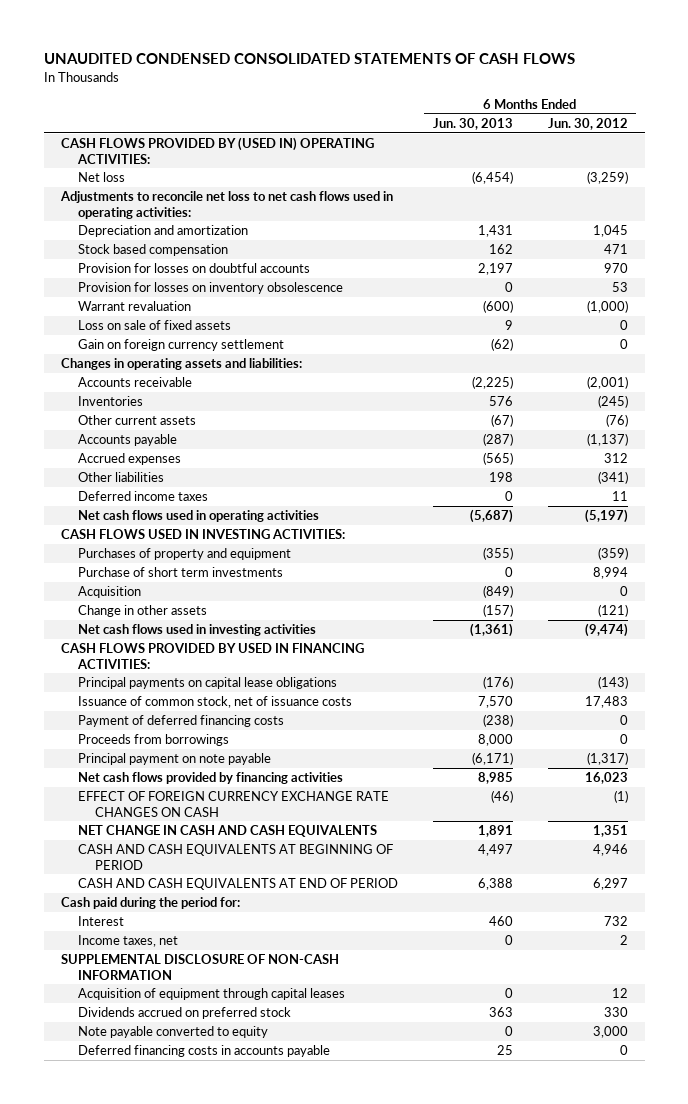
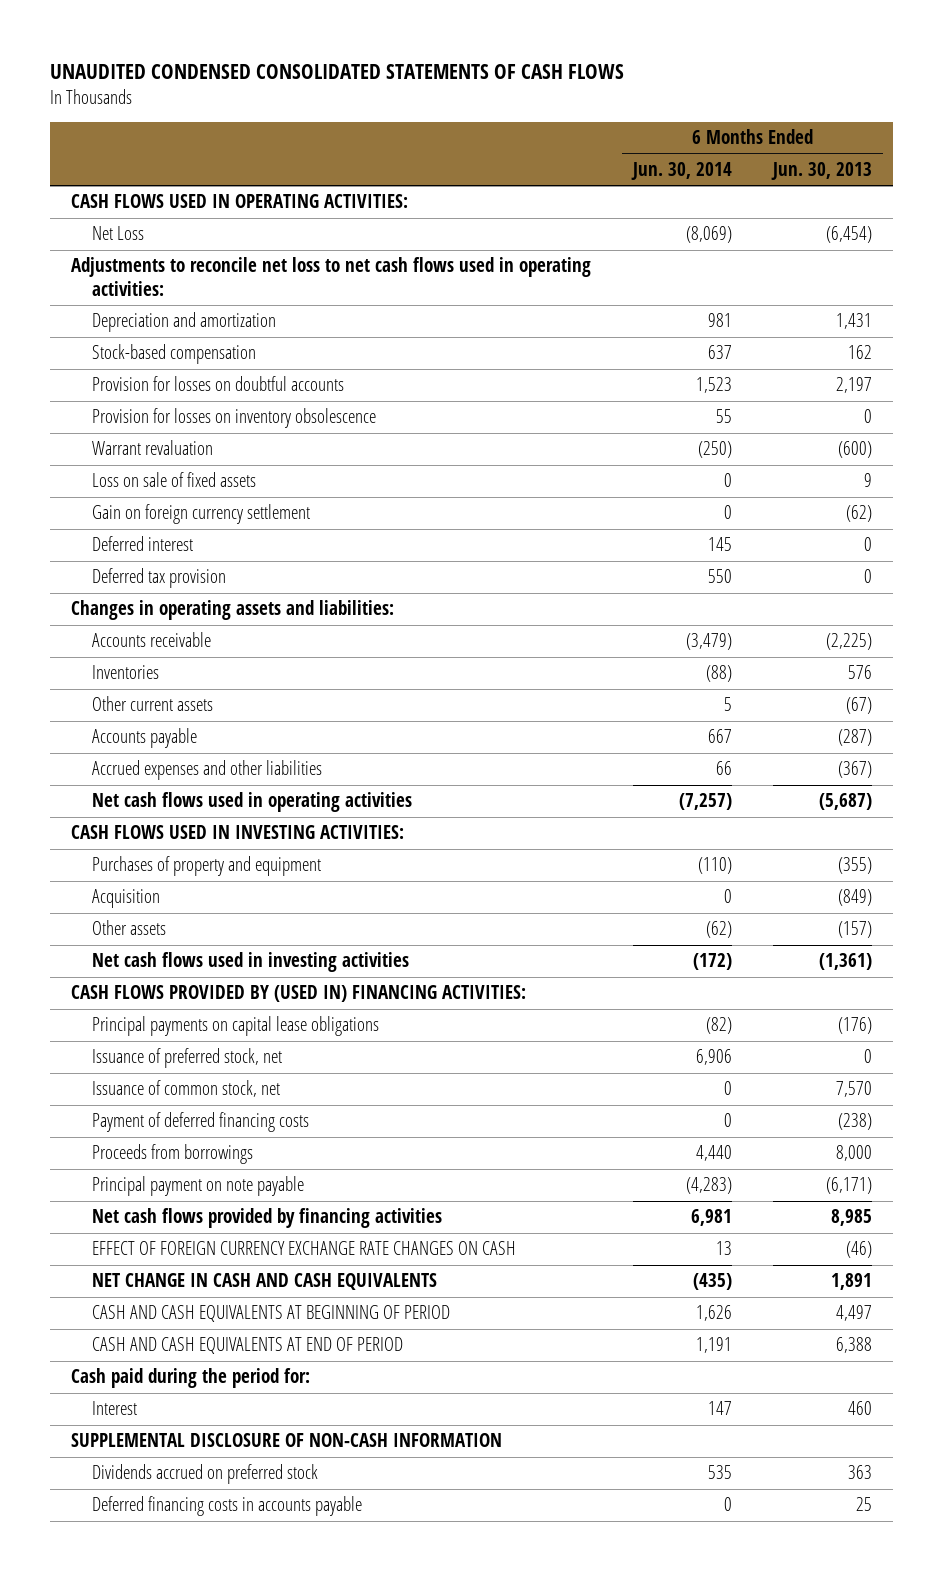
[547,118,628,131] Jun. 30, 2012 -> none
none -> [630,162,732,181] Jun. 30, 2014
[60,137,374,164] CASH FLOWS PROVIDED BY (USED IN) OPERATING ACTIVITIES: -> [70,194,408,209] CASH FLOWS USED IN OPERATING ACTIVITIES:
[78,172,126,183] Net loss -> [92,226,145,241] Net Loss
[78,244,229,257] Stock based compensation -> [92,344,257,365] Stock-based compensation
none -> [92,536,194,552] Deferred interest
none -> [92,568,227,589] Deferred tax provision
[78,453,182,466] Accrued expenses -> none
[78,472,165,483] Other liabilities -> none
[78,491,209,502] Deferred income taxes -> none
none -> [92,760,323,781] Accrued expenses and other liabilities
[78,567,284,578] Purchase of short term investments -> none
[78,605,208,618] Change in other assets -> [92,920,167,936] Other assets
[60,643,364,669] CASH FLOWS PROVIDED BY USED IN FINANCING ACTIVITIES: -> [70,985,526,1003] CASH FLOWS PROVIDED BY (USED IN) FINANCING ACTIVITIES:
none -> [92,1048,283,1069] Issuance of preferred stock, net
[78,696,353,709] Issuance of common stock, net of issuance costs -> [92,1080,281,1098] Issuance of common stock, net
[78,935,179,948] Income taxes, net -> none
[78,988,346,1001] Acquisition of equipment through capital leases -> none
[78,1026,269,1039] Note payable converted to equity -> none

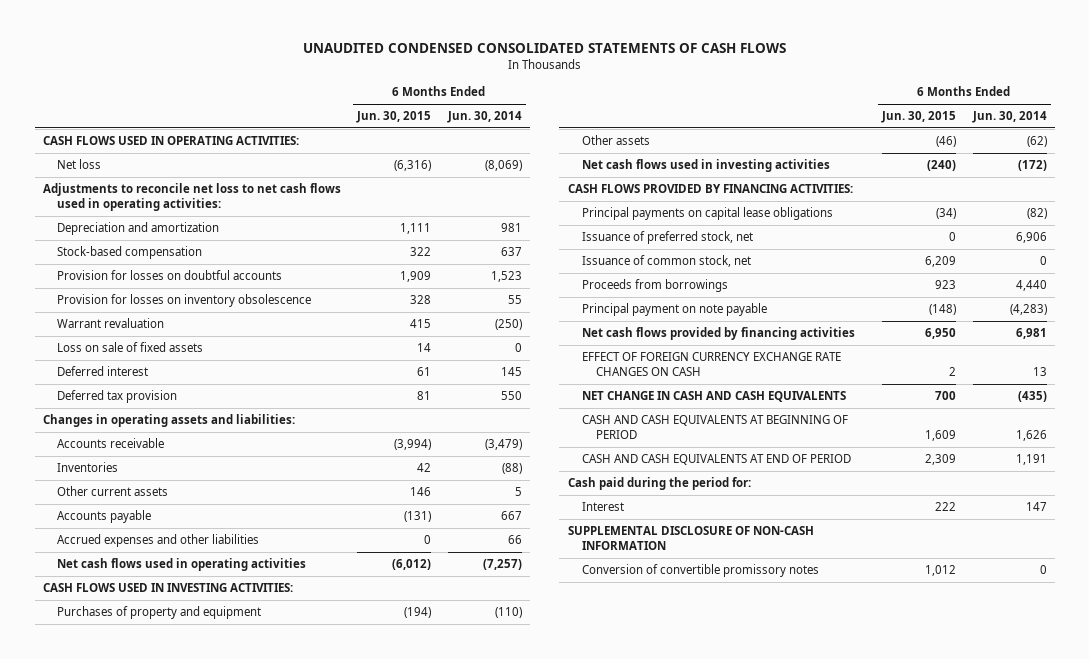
[771,162,873,181] Jun. 30, 2013 -> none
none -> [356,111,432,124] Jun. 30, 2015
[92,226,145,241] Net Loss -> [56,159,101,170] Net loss
[92,504,311,525] Gain on foreign currency settlement -> none
[92,889,161,909] Acquisition -> none
[70,985,526,1003] CASH FLOWS PROVIDED BY (USED IN) FINANCING ACTIVITIES: -> [567,184,853,194] CASH FLOWS PROVIDED BY FINANCING ACTIVITIES:
[92,1112,310,1133] Payment of deferred financing costs -> none
[92,1464,319,1485] Dividends accrued on preferred stock -> none
[92,1496,363,1517] Deferred financing costs in accounts payable -> none
none -> [581,564,819,578] Conversion of convertible promissory notes

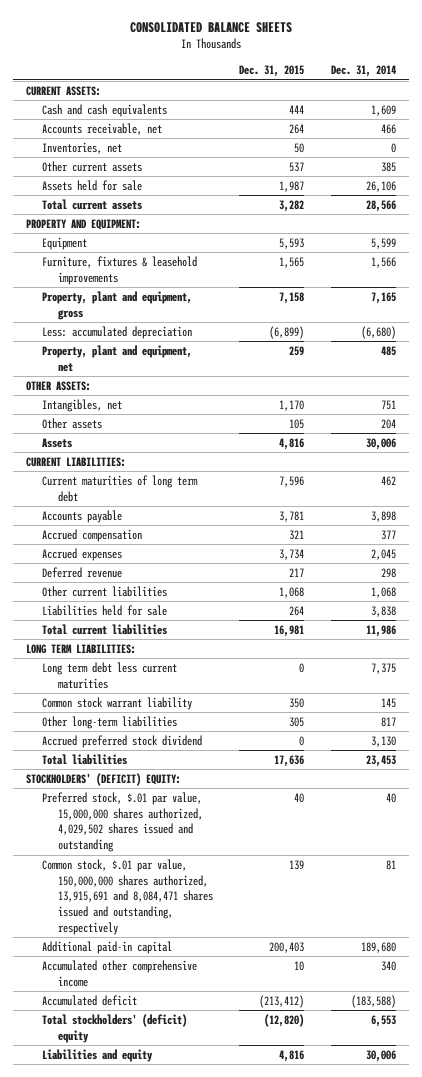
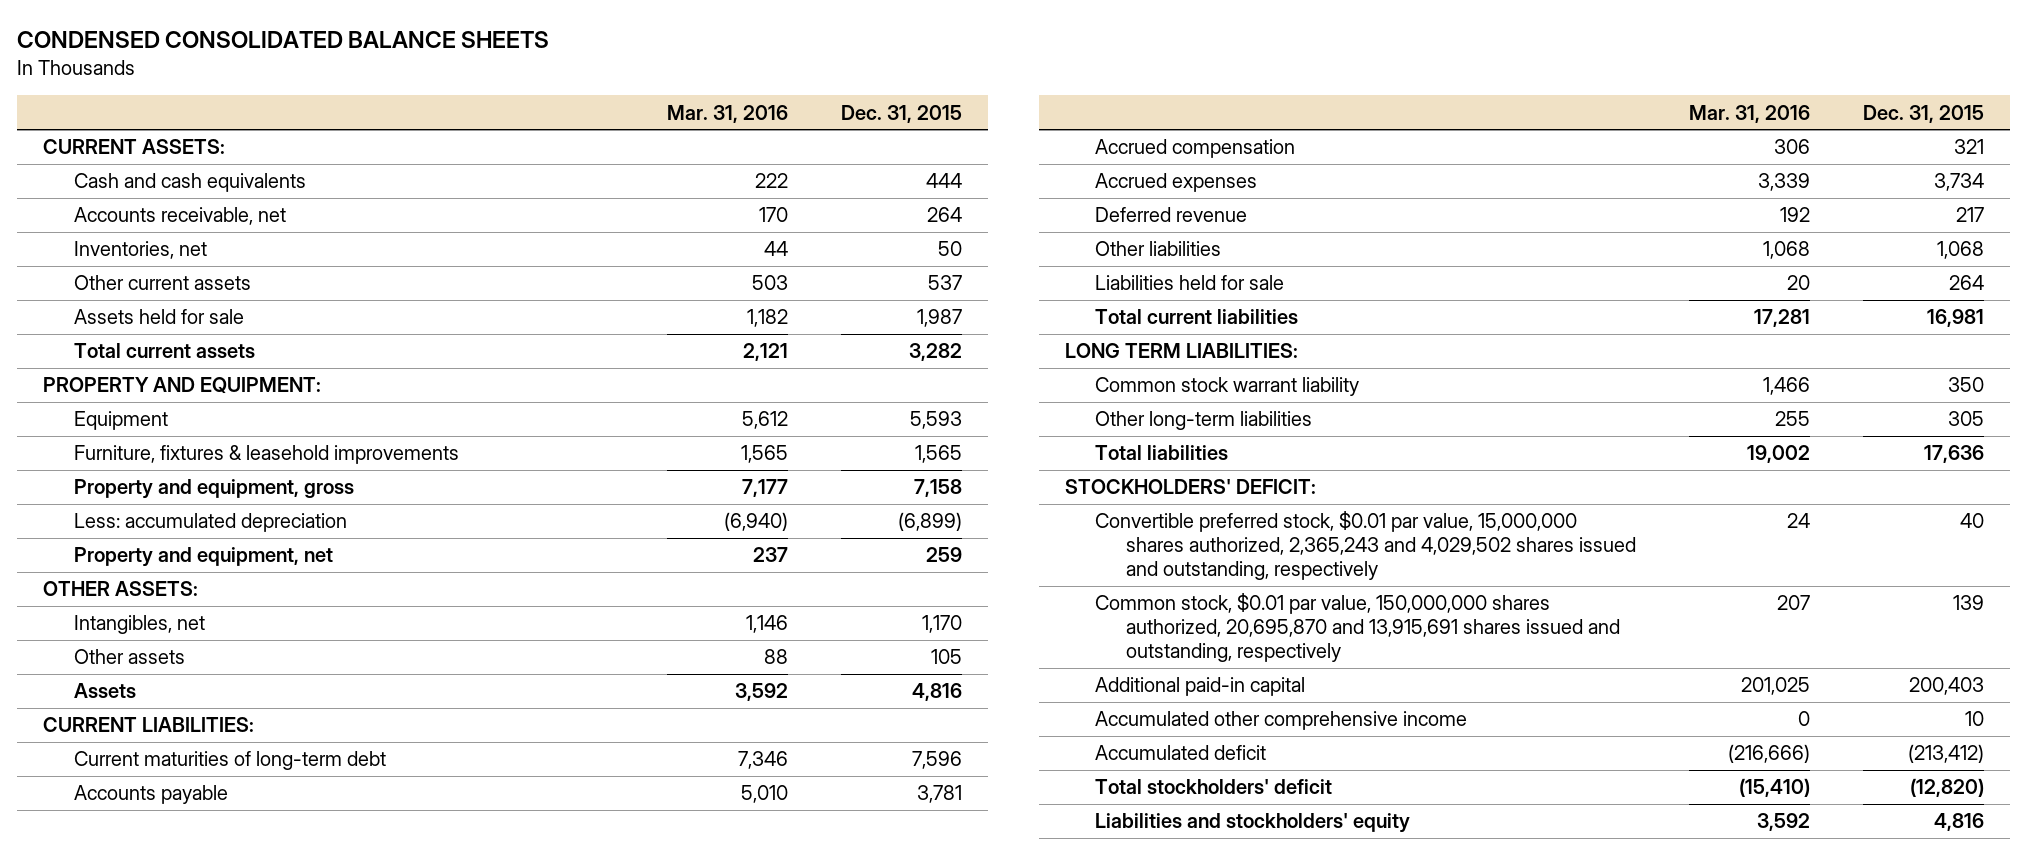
[129,21,292,33] CONSOLIDATED BALANCE SHEETS -> [16,31,549,49] CONDENSED CONSOLIDATED BALANCE SHEETS
[330,65,396,78] Dec. 31, 2014 -> none
none -> [666,104,788,123] Mar. 31, 2016
[42,290,193,320] Property, plant and equipment, gross -> [73,479,354,500] Property and equipment, gross
[42,344,193,372] Property, plant and equipment, net -> [73,547,333,568] Property and equipment, net
[42,474,199,502] Current maturities of long term debt -> [73,751,386,771] Current maturities of long-term debt
[42,585,168,597] Other current liabilities -> [1095,241,1222,257] Other liabilities
[42,661,178,689] Long term debt less current maturities -> none
[42,734,203,748] Accrued preferred stock dividend -> none
[25,772,181,786] STOCKHOLDERS' (DEFICIT) EQUITY: -> [1065,479,1317,495] STOCKHOLDERS' DEFICIT:
[42,791,204,853] Preferred stock, $.01 par value, 15,000,000 shares authorized, 4,029,502 shares issued and outstanding -> [1095,511,1636,581] Convertible preferred stock, $0.01 par value, 15,000,000 shares authorized, 2,365,243 and 4,029,502 shares issued and outstanding, respectively
[42,858,214,935] Common stock, $.01 par value, 150,000,000 shares authorized, 13,915,691 and 8,084,471 shares issued and outstanding, respectively -> [1095,593,1620,663] Common stock, $0.01 par value, 150,000,000 shares authorized, 20,695,870 and 13,915,691 shares issued and outstanding, respectively
[42,1013,188,1043] Total stockholders' (deficit) equity -> [1095,779,1333,795] Total stockholders' deficit
[42,1048,154,1062] Liabilities and equity -> [1095,813,1411,834] Liabilities and stockholders' equity

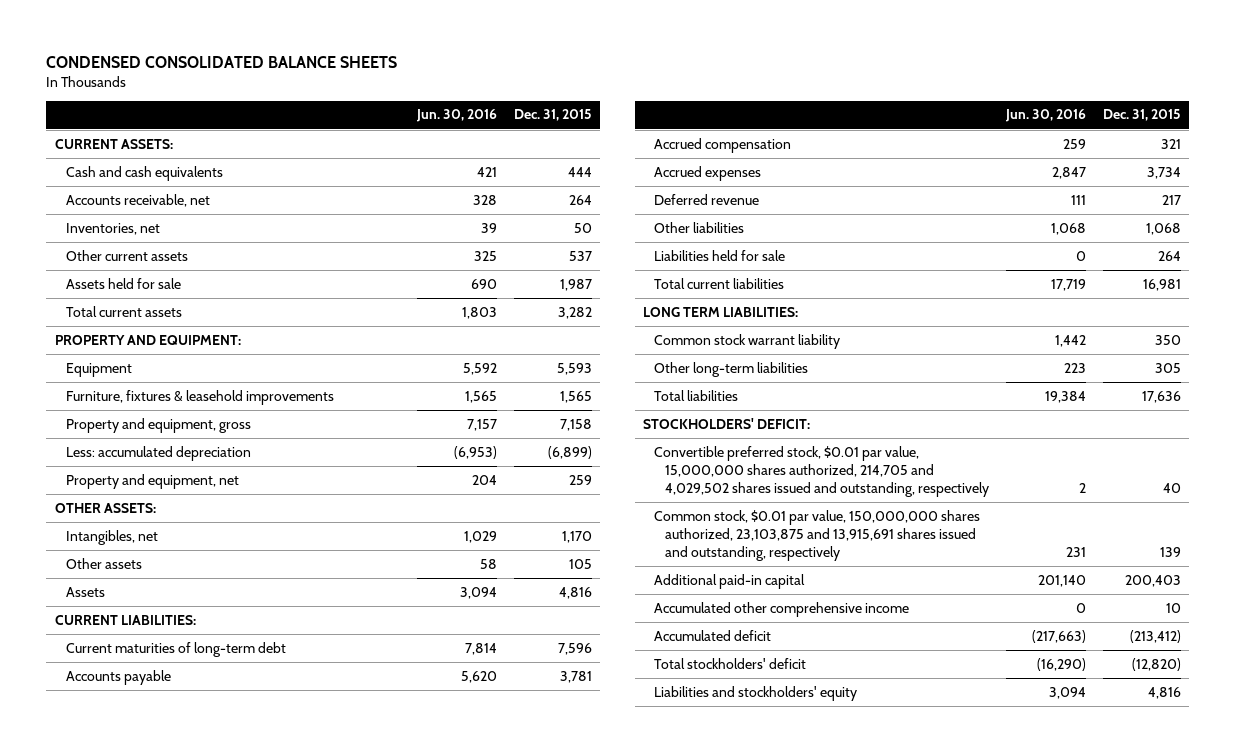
[666,104,788,123] Mar. 31, 2016 -> none
none -> [416,109,498,123] Jun. 30, 2016
[1095,511,1636,581] Convertible preferred stock, $0.01 par value, 15,000,000 shares authorized, 2,365,243 and 4,029,502 shares issued and outstanding, respectively -> [654,445,990,497] Convertible preferred stock, $0.01 par value, 15,000,000 shares authorized, 214,705 and 4,029,502 shares issued and outstanding, respectively
[1095,593,1620,663] Common stock, $0.01 par value, 150,000,000 shares authorized, 20,695,870 and 13,915,691 shares issued and outstanding, respectively -> [654,509,981,561] Common stock, $0.01 par value, 150,000,000 shares authorized, 23,103,875 and 13,915,691 shares issued and outstanding, respectively

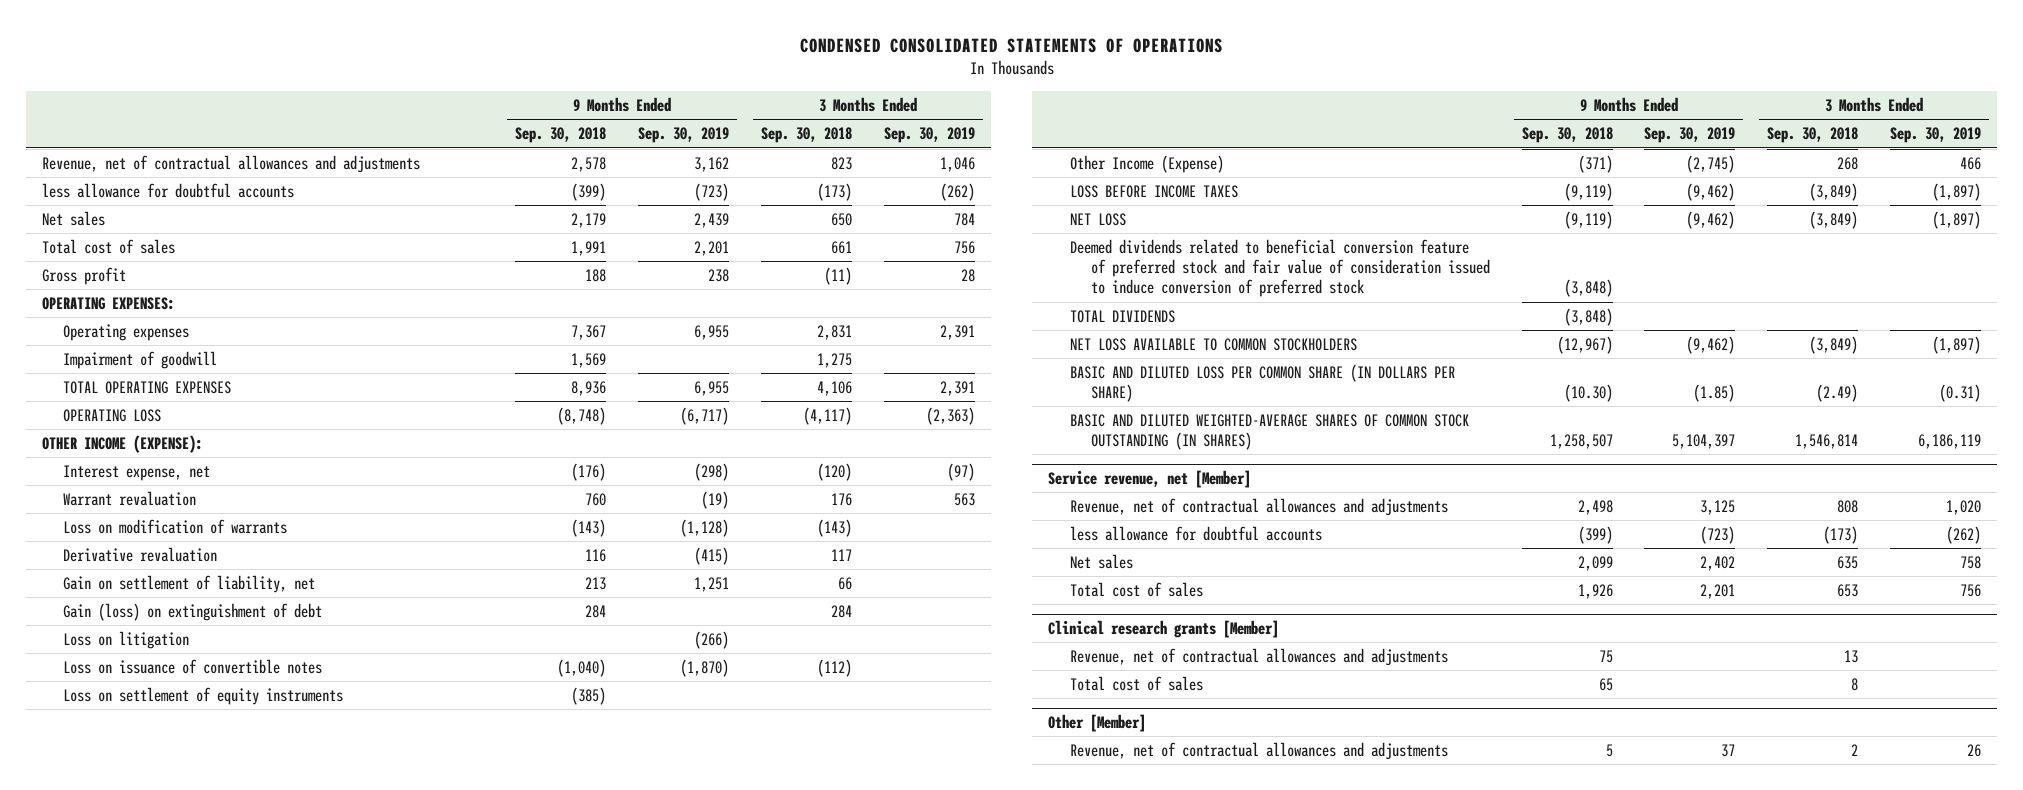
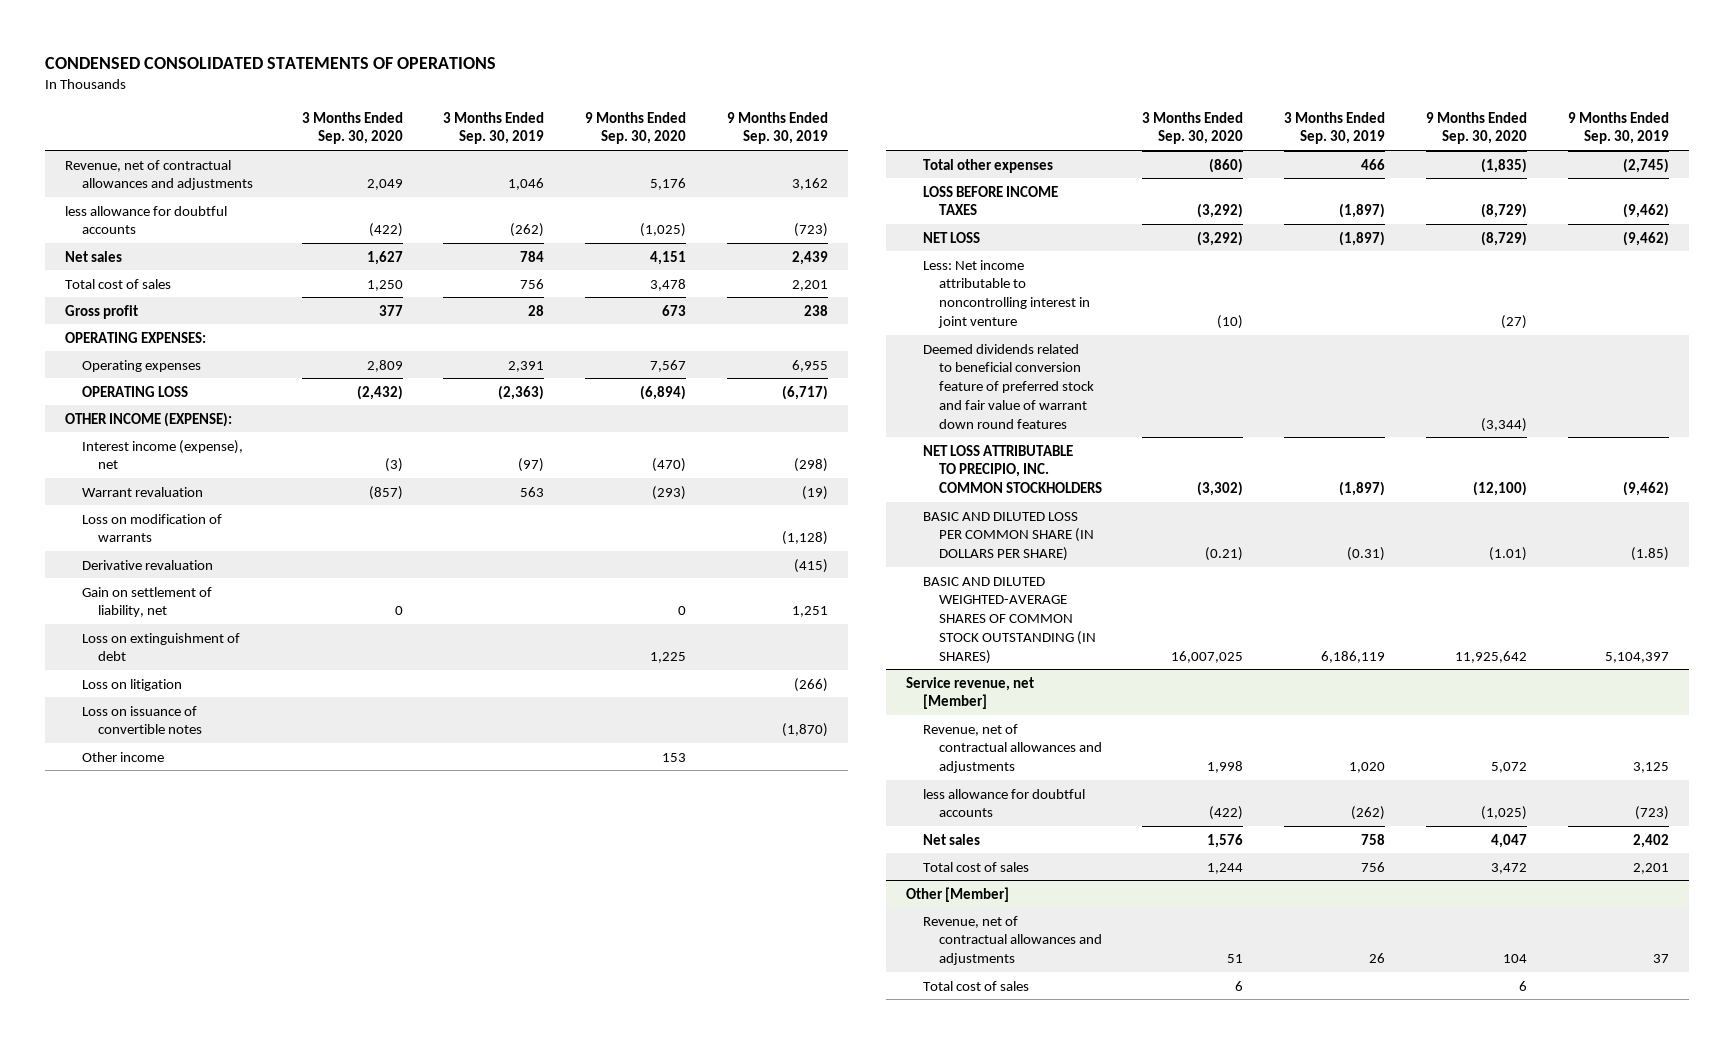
[515,127,607,144] Sep. 30, 2018 -> none
[761,127,853,144] Sep. 30, 2018 -> none
none -> [301,111,403,145] 3 Months Ended Sep. 30, 2020
none -> [585,111,687,145] 9 Months Ended Sep. 30, 2020
[63,350,218,369] Impairment of goodwill -> none
[63,380,232,394] TOTAL OPERATING EXPENSES -> none
[63,464,211,481] Interest expense, net -> [81,439,243,470] Interest income (expense), net
[63,602,323,621] Gain (loss) on extinguishment of debt -> [81,632,240,662] Loss on extinguishment of debt
[63,686,344,705] Loss on settlement of equity instruments -> none
none -> [81,751,164,762] Other income
[1069,154,1224,173] Other Income (Expense) -> [922,158,1053,173] Total other expenses
[1069,309,1175,323] TOTAL DIVIDENDS -> none
none -> [922,259,1090,328] Less: Net income attributable to noncontrolling interest in joint venture
[1069,238,1490,298] Deemed dividends related to beneficial conversion feature of preferred stock and fair value of consideration issued to induce conversion of preferred stock -> [922,343,1094,429] Deemed dividends related to beneficial conversion feature of preferred stock and fair value of warrant down round features
[1069,337,1357,351] NET LOSS AVAILABLE TO COMMON STOCKHOLDERS -> [922,444,1102,494] NET LOSS ATTRIBUTABLE TO PRECIPIO, INC. COMMON STOCKHOLDERS
[1048,620,1280,639] Clinical research grants [Member] -> none
[1069,647,1448,666] Revenue, net of contractual allowances and adjustments -> none
[1069,675,1203,691] Total cost of sales -> none
none -> [922,980,1029,991] Total cost of sales

